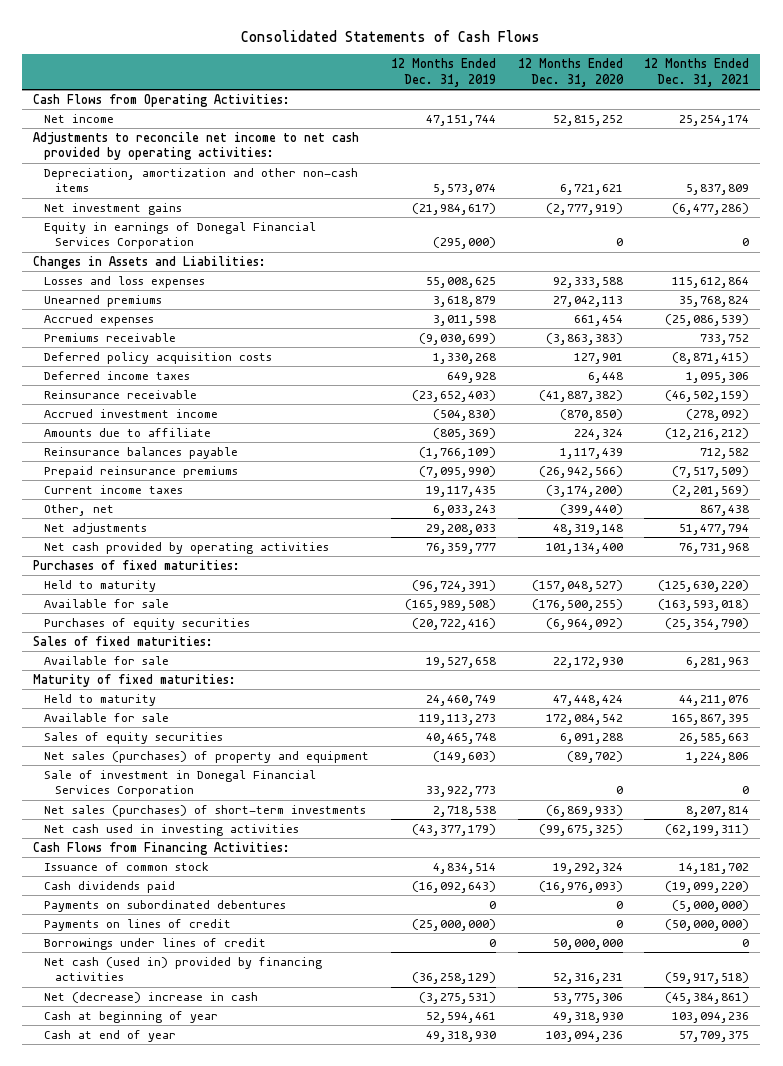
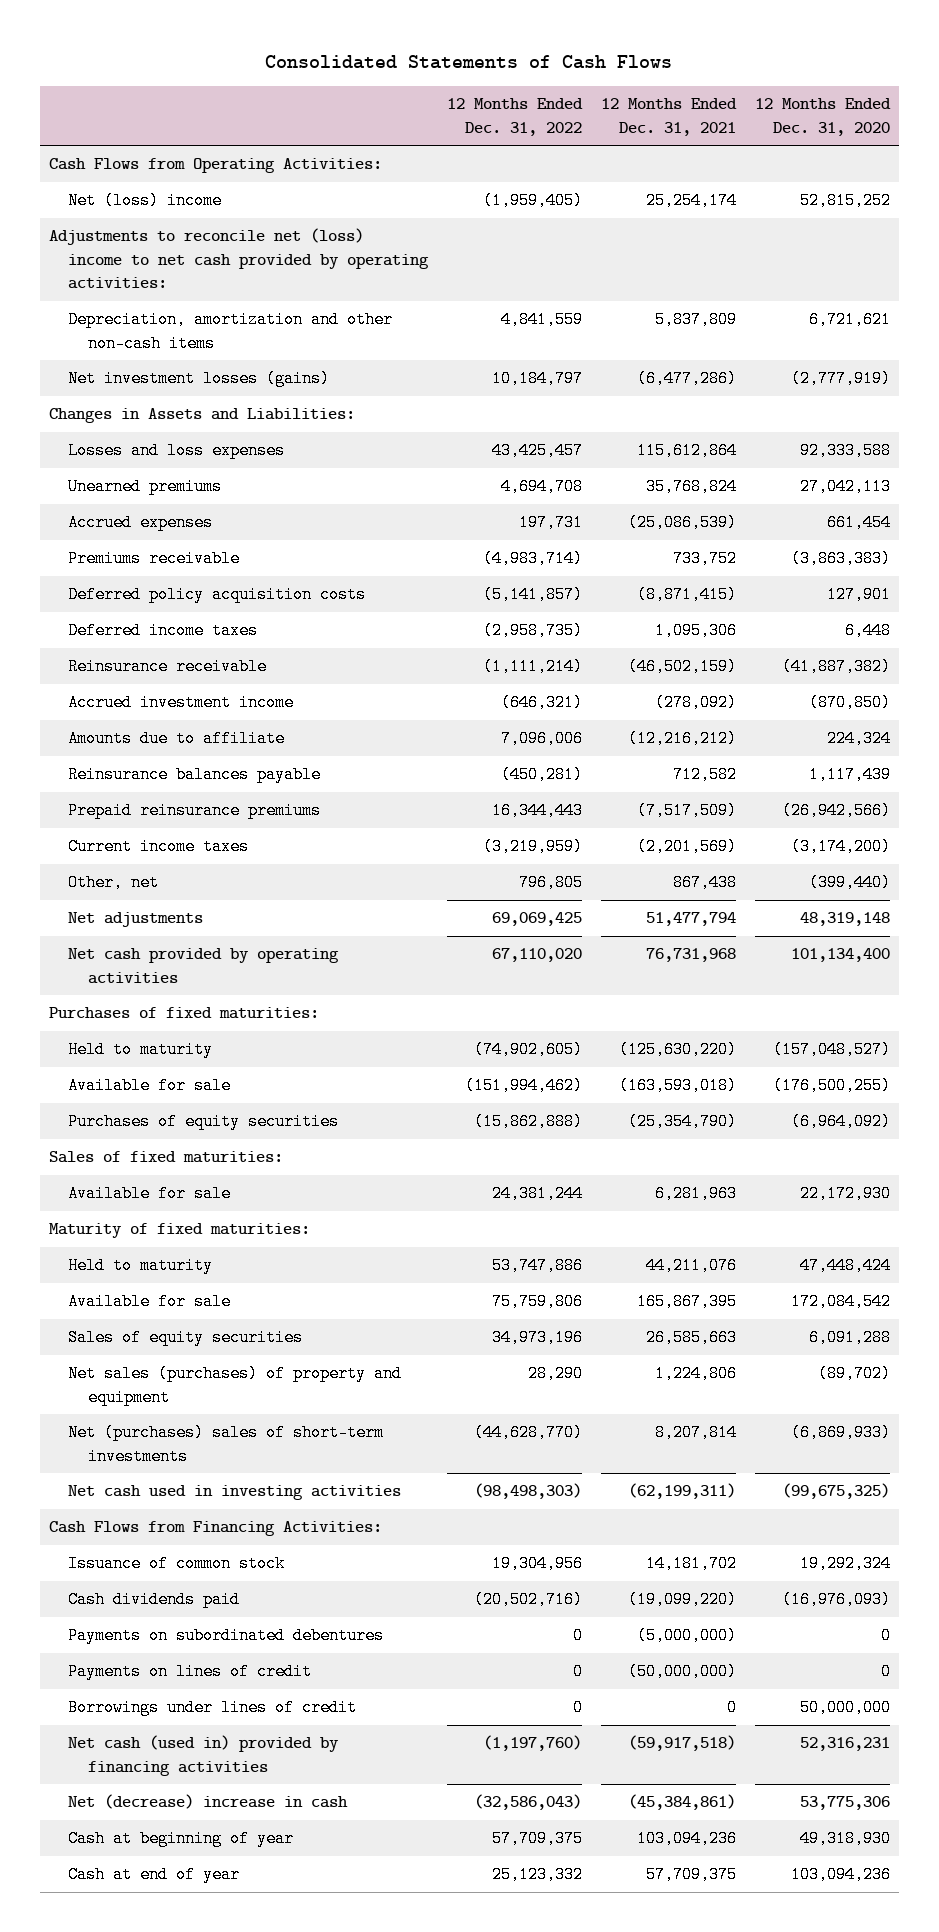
[390,58,496,87] 12 Months Ended Dec. 31, 2019 -> none
none -> [447,98,584,136] 12 Months Ended Dec. 31, 2022
[43,113,114,123] Net income -> [68,192,223,210] Net (loss) income
[33,131,360,161] Adjustments to reconcile net income to net cash provided by operating activities: -> [49,228,430,290] Adjustments to reconcile net (loss) income to net cash provided by operating activities:
[43,221,316,250] Equity in earnings of Donegal Financial Services Corporation -> none
[43,202,182,215] Net investment gains -> [68,370,331,388] Net investment losses (gains)
[43,769,316,798] Sale of investment in Donegal Financial Services Corporation -> none
[43,804,366,817] Net sales (purchases) of short-term investments -> [68,1424,385,1465] Net (purchases) sales of short-term investments

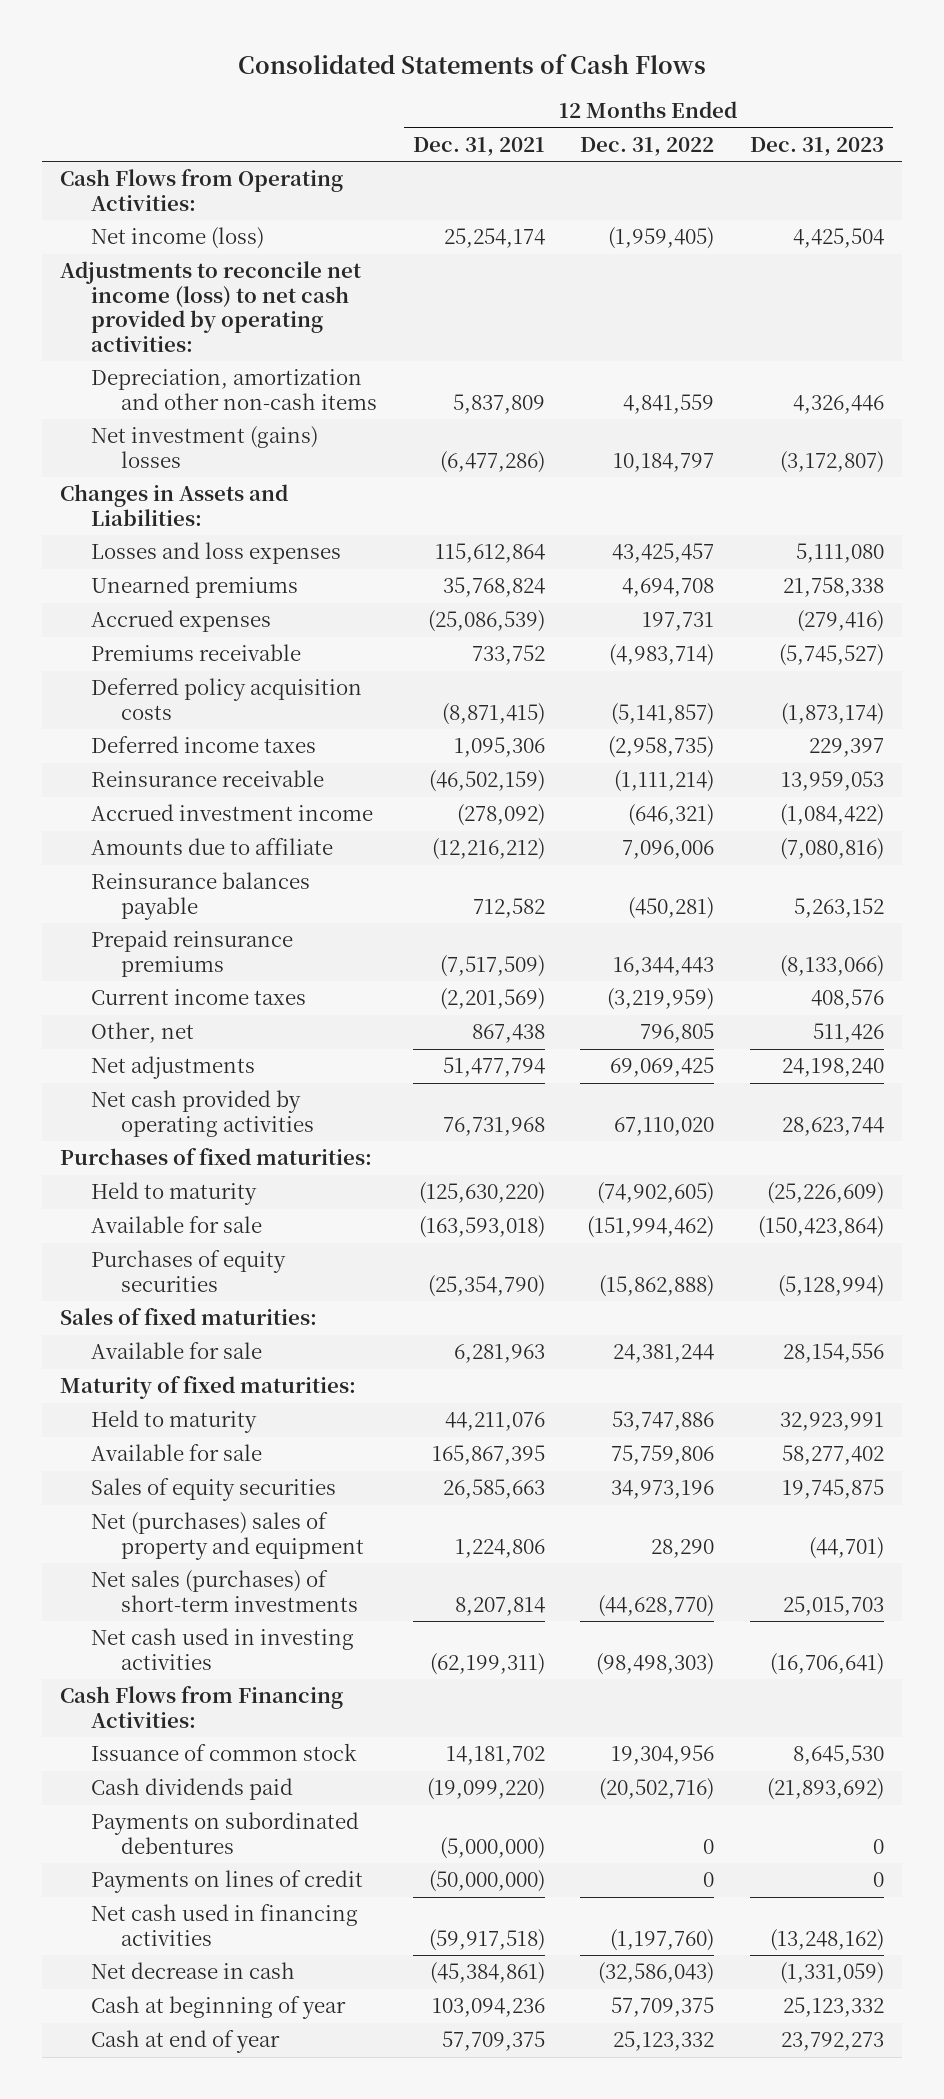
[754,98,891,136] 12 Months Ended Dec. 31, 2020 -> none
none -> [749,136,884,156] Dec. 31, 2023
[68,192,223,210] Net (loss) income -> [90,227,264,250] Net income (loss)
[49,228,430,290] Adjustments to reconcile net (loss) income to net cash provided by operating activities: -> [59,261,361,352] Adjustments to reconcile net income (loss) to net cash provided by operating activities:
[68,370,331,388] Net investment losses (gains) -> [90,426,318,468] Net investment (gains) losses
[68,1365,403,1406] Net sales (purchases) of property and equipment -> [90,1512,365,1560] Net (purchases) sales of property and equipment
[68,1424,385,1465] Net (purchases) sales of short-term investments -> [90,1570,359,1612] Net sales (purchases) of short-term investments
[68,1699,358,1717] Borrowings under lines of credit -> none
[68,1735,340,1776] Net cash (used in) provided by financing activities -> [90,1904,358,1946] Net cash used in financing activities
[68,1794,349,1810] Net (decrease) increase in cash -> [90,1962,295,1980] Net decrease in cash

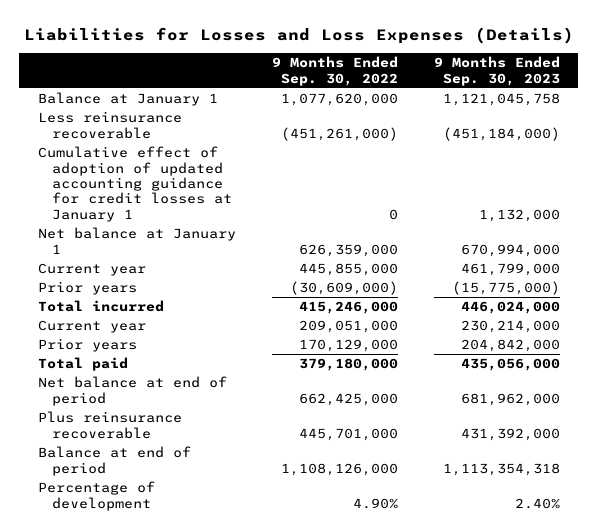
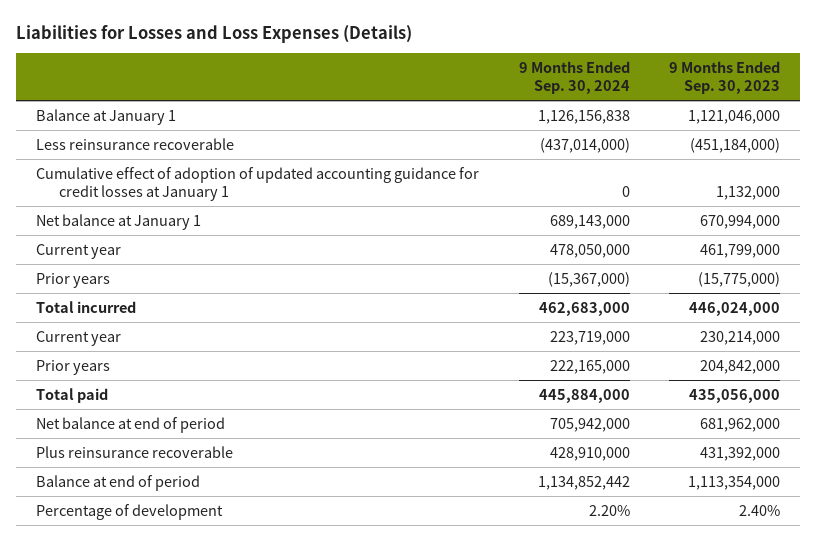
[271,56,398,86] 9 Months Ended Sep. 30, 2022 -> none
none -> [518,60,630,95] 9 Months Ended Sep. 30, 2024
[443,93,561,107] 1,121,045,758 -> [688,109,781,124] 1,121,046,000
[443,462,561,476] 1,113,354,318 -> [688,475,781,490] 1,113,354,000

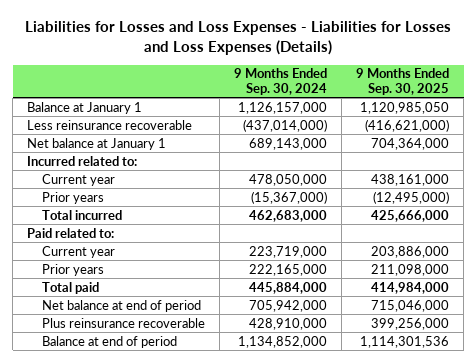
[15,24,412,43] Liabilities for Losses and Loss Expenses (Details) -> [25,21,452,56] Liabilities for Losses and Loss Expenses - Liabilities for Losses and Loss Expenses (Details)
[669,60,781,95] 9 Months Ended Sep. 30, 2023 -> none
none -> [356,68,450,96] 9 Months Ended Sep. 30, 2025
[537,109,630,124] 1,126,156,838 -> [238,101,328,114] 1,126,157,000
[35,166,479,201] Cumulative effect of adoption of updated accounting guidance for credit losses at January 1 -> none
none -> [27,155,138,166] Incurred related to:
none -> [27,227,115,238] Paid related to:
[35,503,223,520] Percentage of development -> none
[537,475,630,490] 1,134,852,442 -> [238,335,328,348] 1,134,852,000

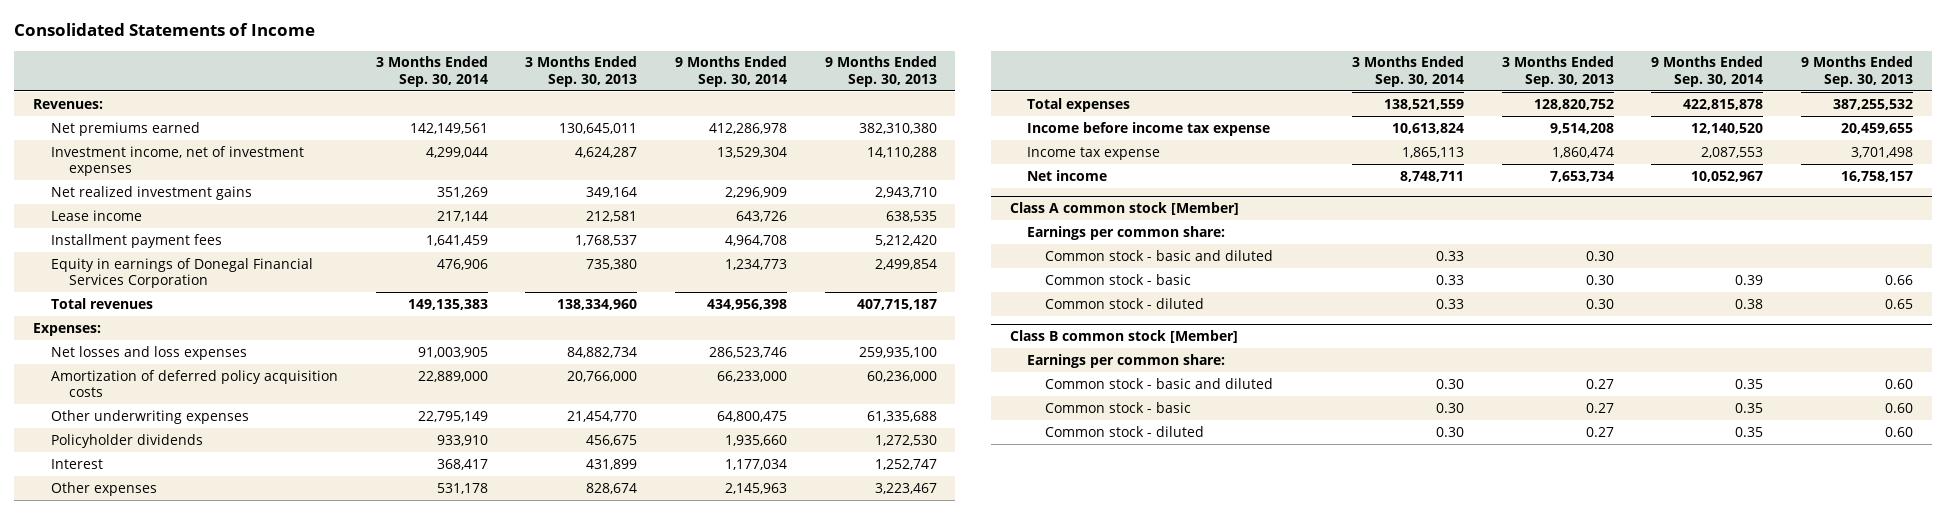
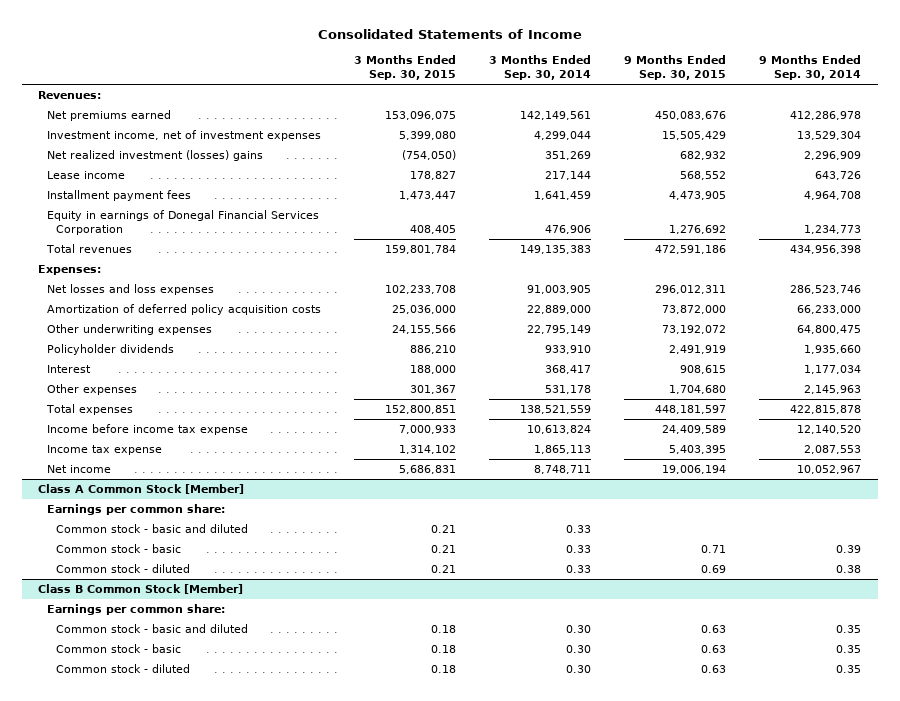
[525,56,638,87] 3 Months Ended Sep. 30, 2013 -> none
[824,56,937,87] 9 Months Ended Sep. 30, 2013 -> none
none -> [354,55,457,81] 3 Months Ended Sep. 30, 2015
none -> [624,55,727,81] 9 Months Ended Sep. 30, 2015
[51,185,253,200] Net realized investment gains -> [47,149,264,161] Net realized investment (losses) gains
[1009,202,1239,216] Class A common stock [Member] -> [38,483,245,494] Class A Common Stock [Member]
[1009,330,1238,344] Class B common stock [Member] -> [38,583,244,594] Class B Common Stock [Member]

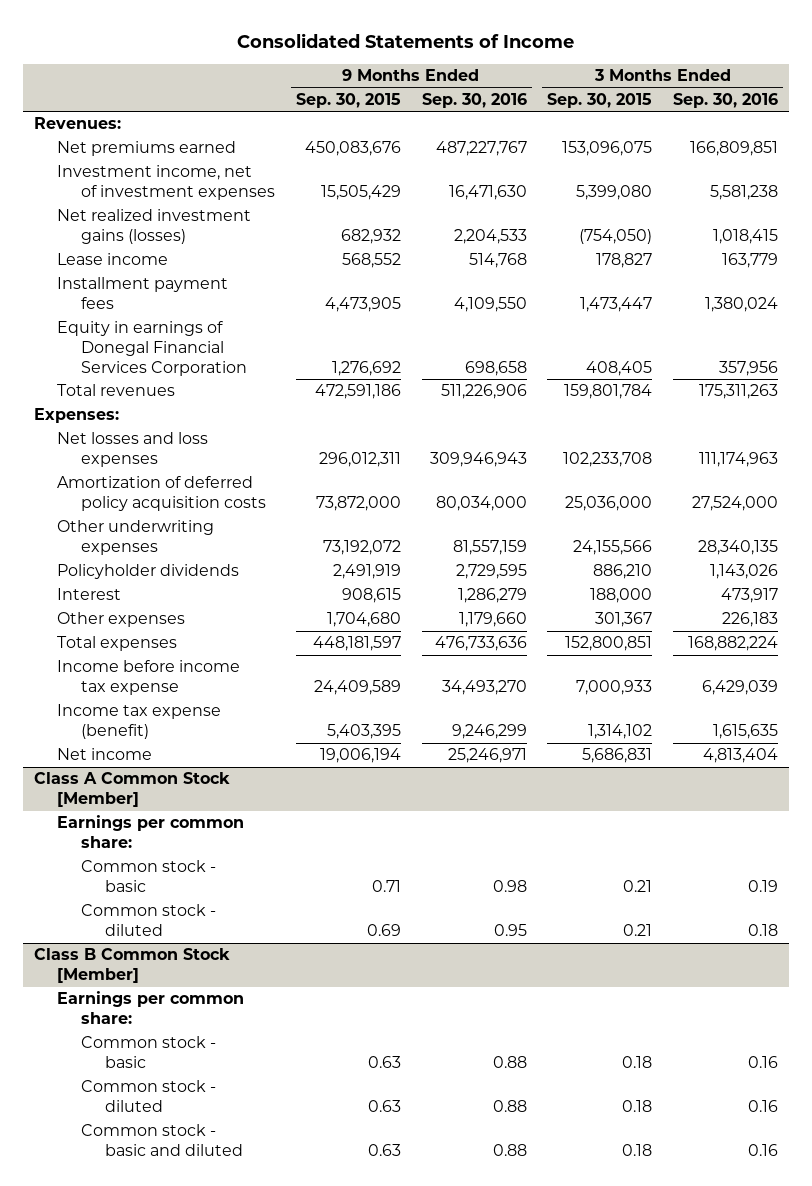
[489,55,592,81] 3 Months Ended Sep. 30, 2014 -> none
[759,55,862,81] 9 Months Ended Sep. 30, 2014 -> none
none -> [421,92,527,108] Sep. 30, 2016
none -> [673,92,779,108] Sep. 30, 2016
[47,149,264,161] Net realized investment (losses) gains -> [57,209,252,245] Net realized investment gains (losses)
[47,444,163,455] Income tax expense -> [57,704,222,740] Income tax expense (benefit)
[55,523,248,533] Common stock - basic and diluted -> none
[55,623,248,633] Common stock - basic and diluted -> [80,1124,243,1157] Common stock - basic and diluted

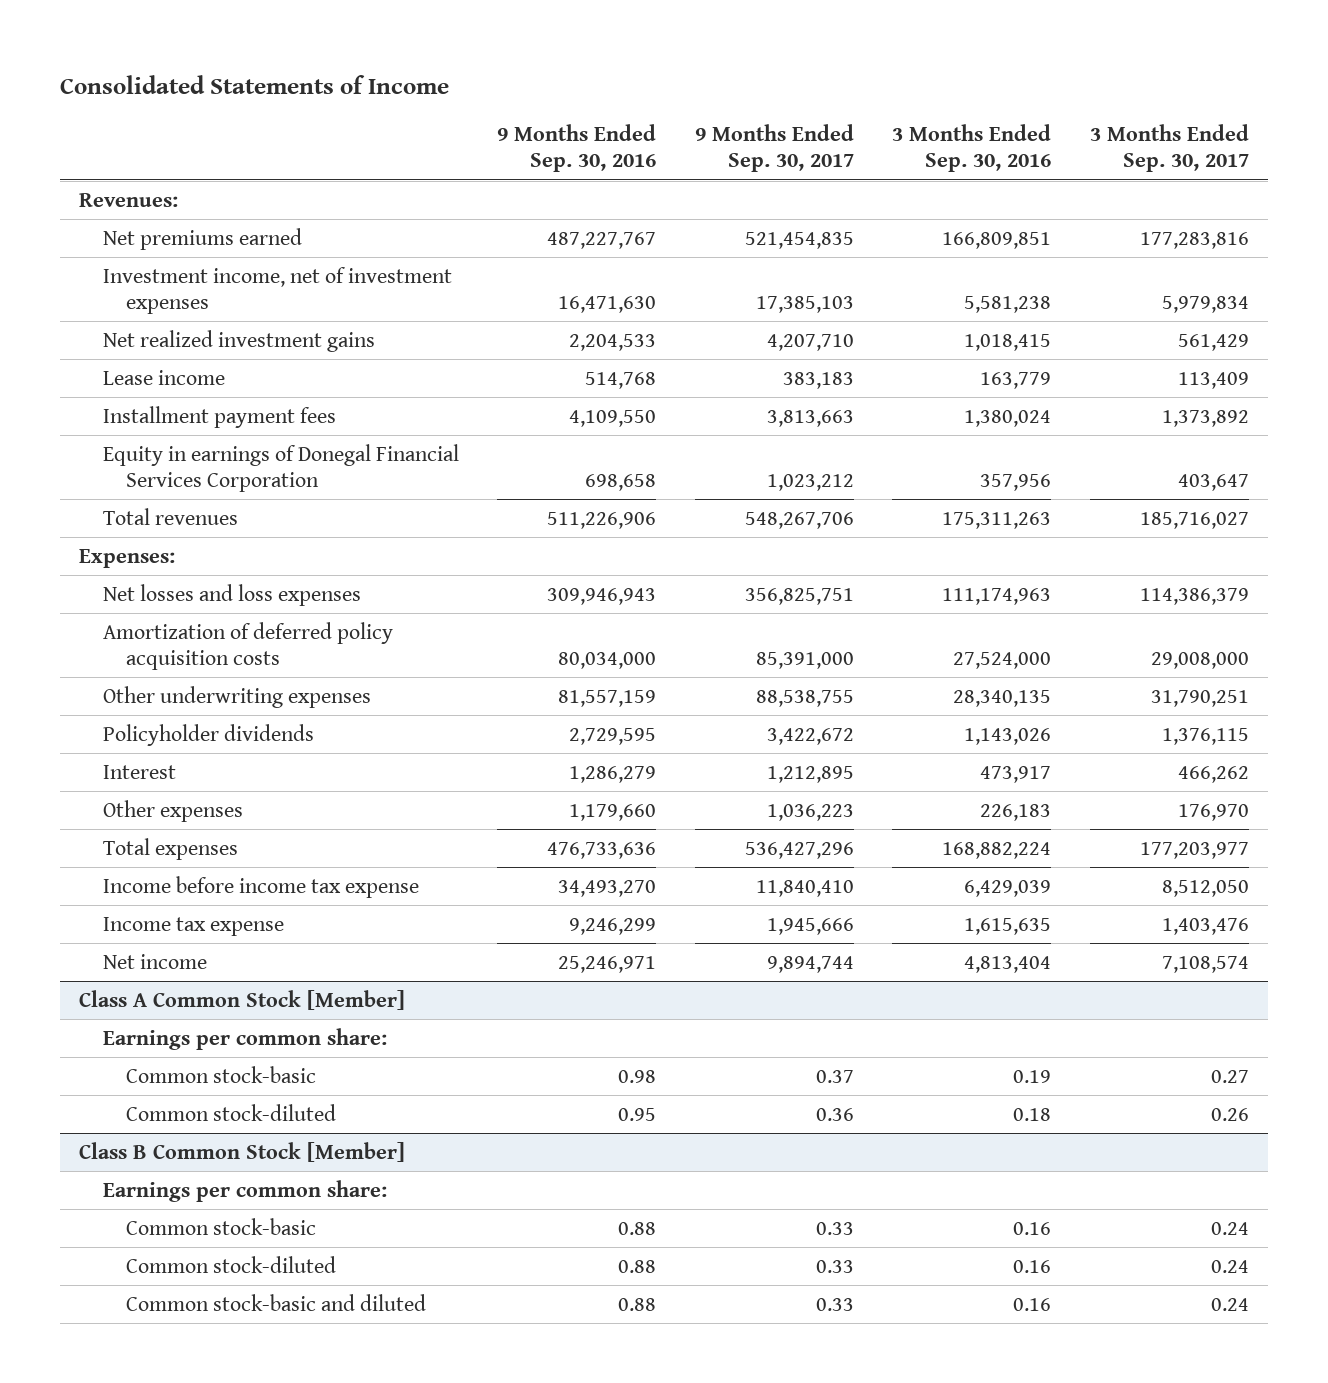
[295,92,401,108] Sep. 30, 2015 -> none
[547,92,653,108] Sep. 30, 2015 -> none
none -> [694,123,854,173] 9 Months Ended Sep. 30, 2017
none -> [1089,123,1249,173] 3 Months Ended Sep. 30, 2017
[57,209,252,245] Net realized investment gains (losses) -> [102,329,375,352] Net realized investment gains
[57,704,222,740] Income tax expense (benefit) -> [102,916,284,936] Income tax expense
[80,860,216,893] Common stock - basic -> [126,1065,317,1083] Common stock-basic
[80,904,216,937] Common stock - diluted -> [126,1103,337,1121] Common stock-diluted
[80,1036,216,1069] Common stock - basic -> [126,1217,317,1235] Common stock-basic
[80,1080,216,1113] Common stock - diluted -> [126,1255,337,1273] Common stock-diluted
[80,1124,243,1157] Common stock - basic and diluted -> [126,1293,427,1311] Common stock-basic and diluted

